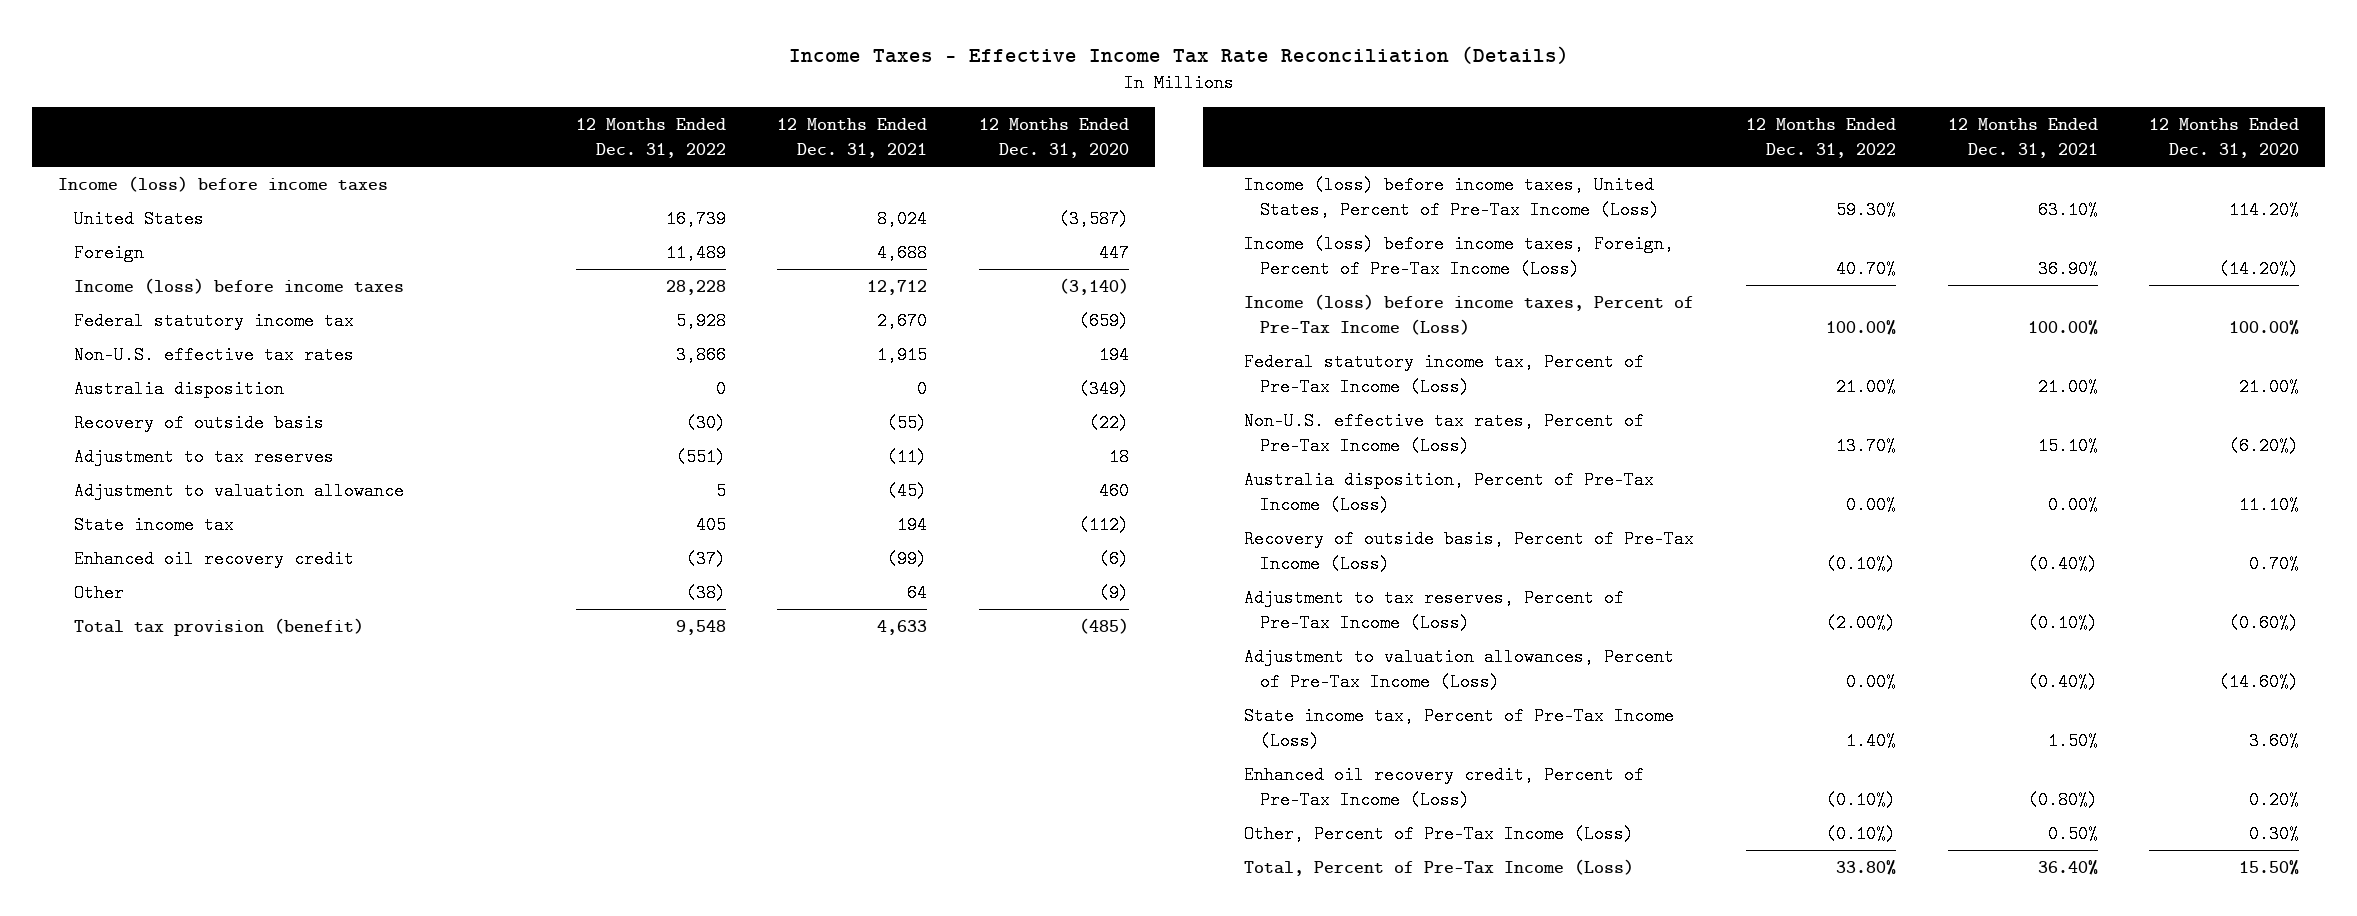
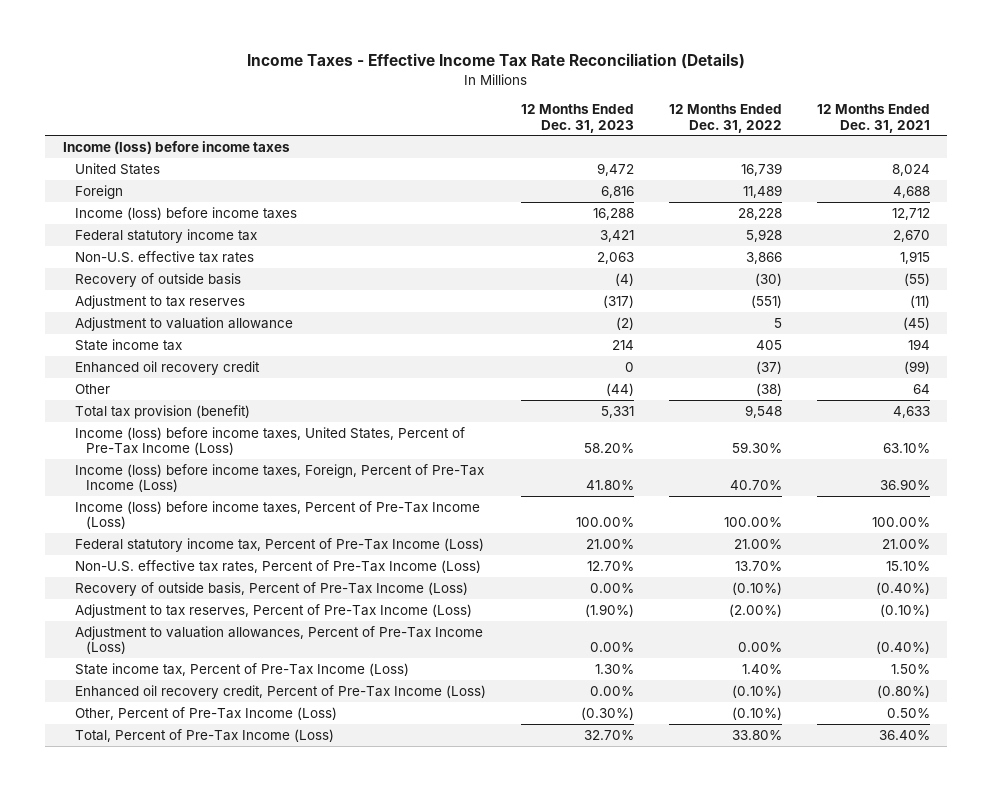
[978,117,1129,158] 12 Months Ended Dec. 31, 2020 -> none
none -> [520,103,634,133] 12 Months Ended Dec. 31, 2023
[74,379,285,398] Australia disposition -> none
[1244,470,1655,514] Australia disposition, Percent of Pre-Tax Income (Loss) -> none

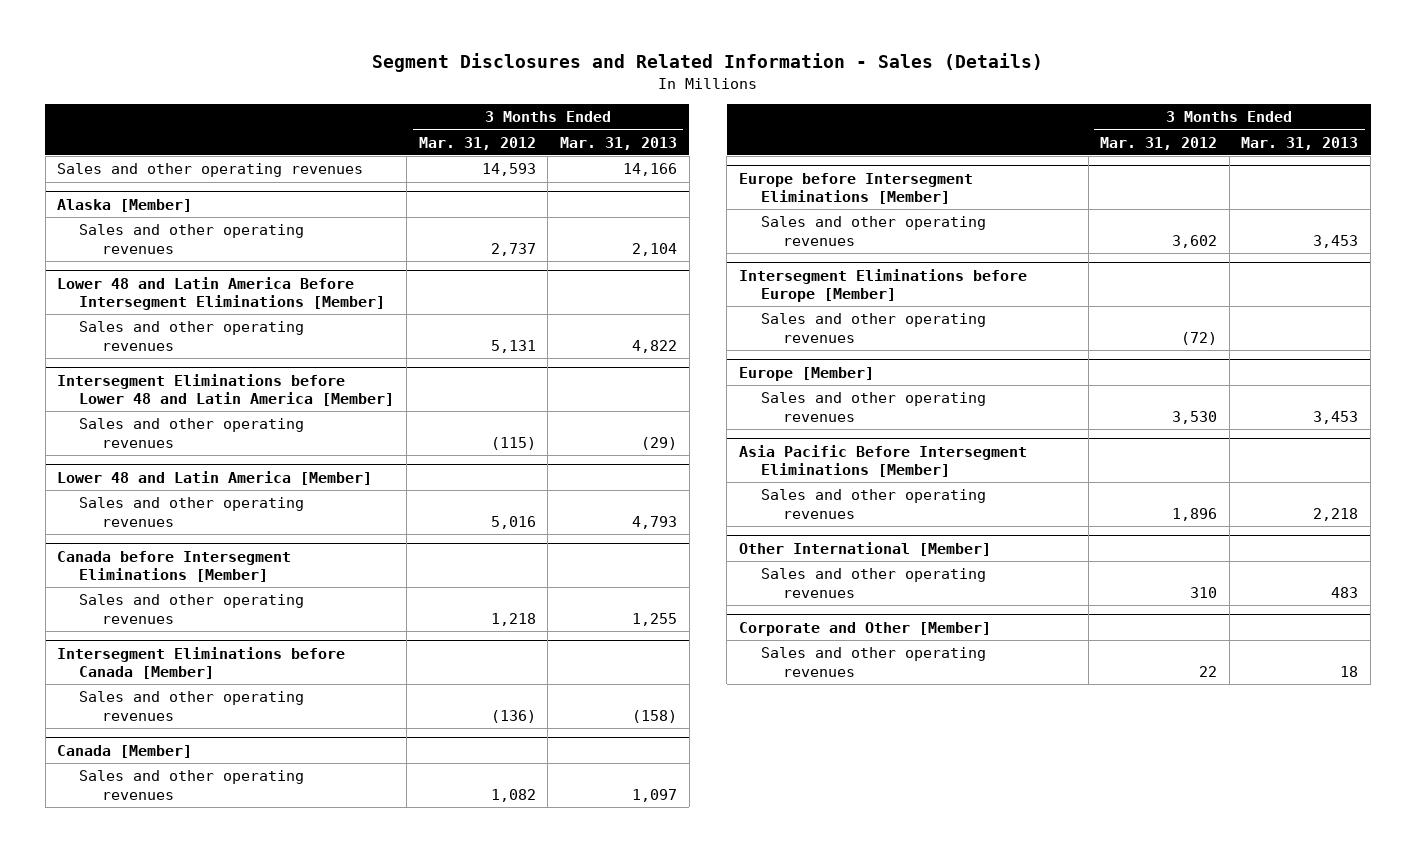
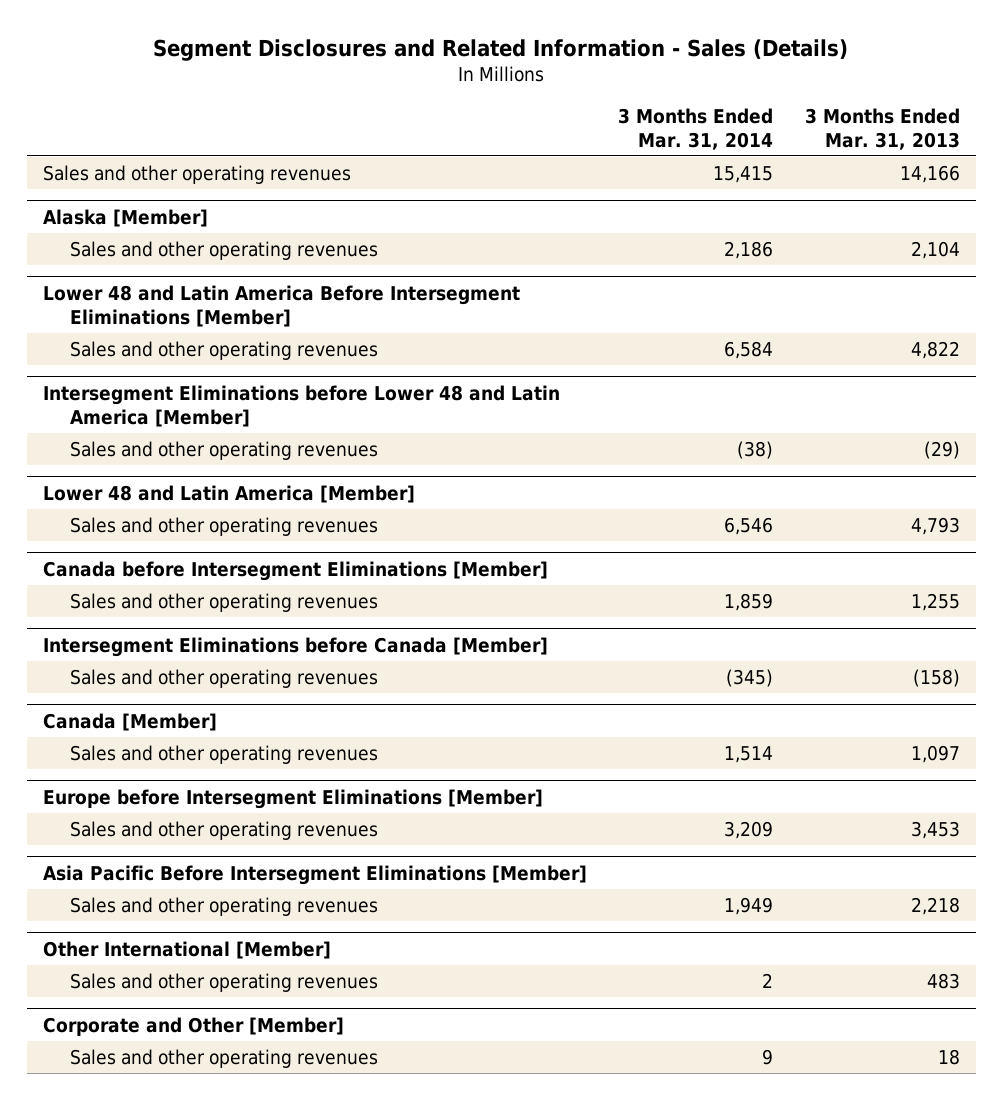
[418,136,536,150] Mar. 31, 2012 -> none
none -> [618,107,774,150] 3 Months Ended Mar. 31, 2014
[738,268,1027,302] Intersegment Eliminations before Europe [Member] -> none
[761,313,987,343] Sales and other operating revenues -> none
[738,366,874,381] Europe [Member] -> none
[761,392,987,422] Sales and other operating revenues -> none

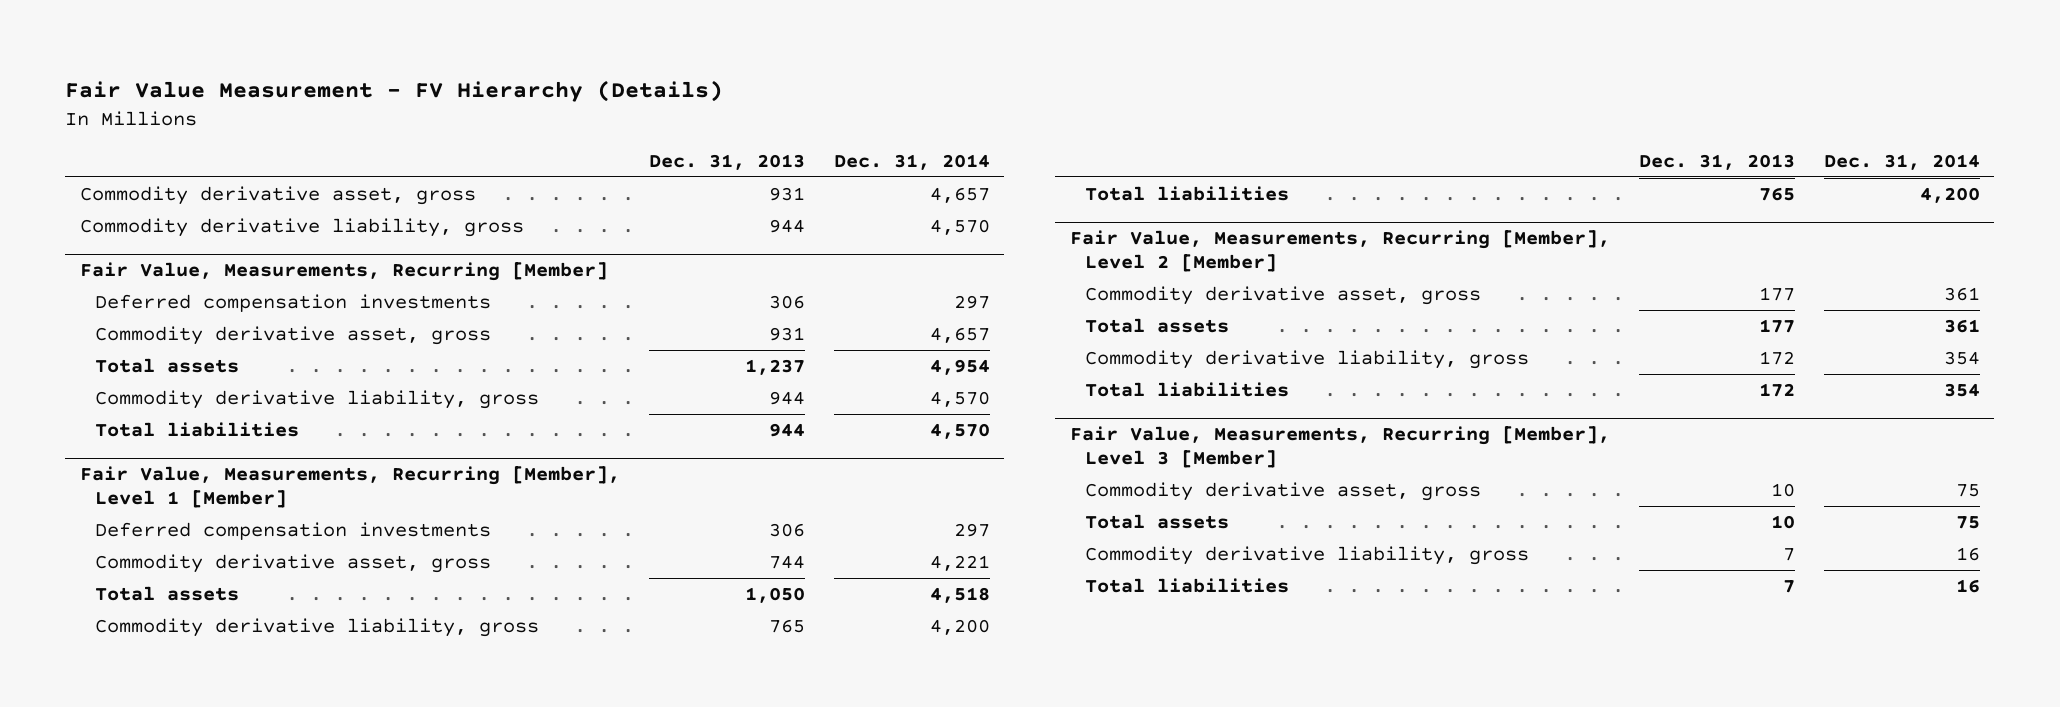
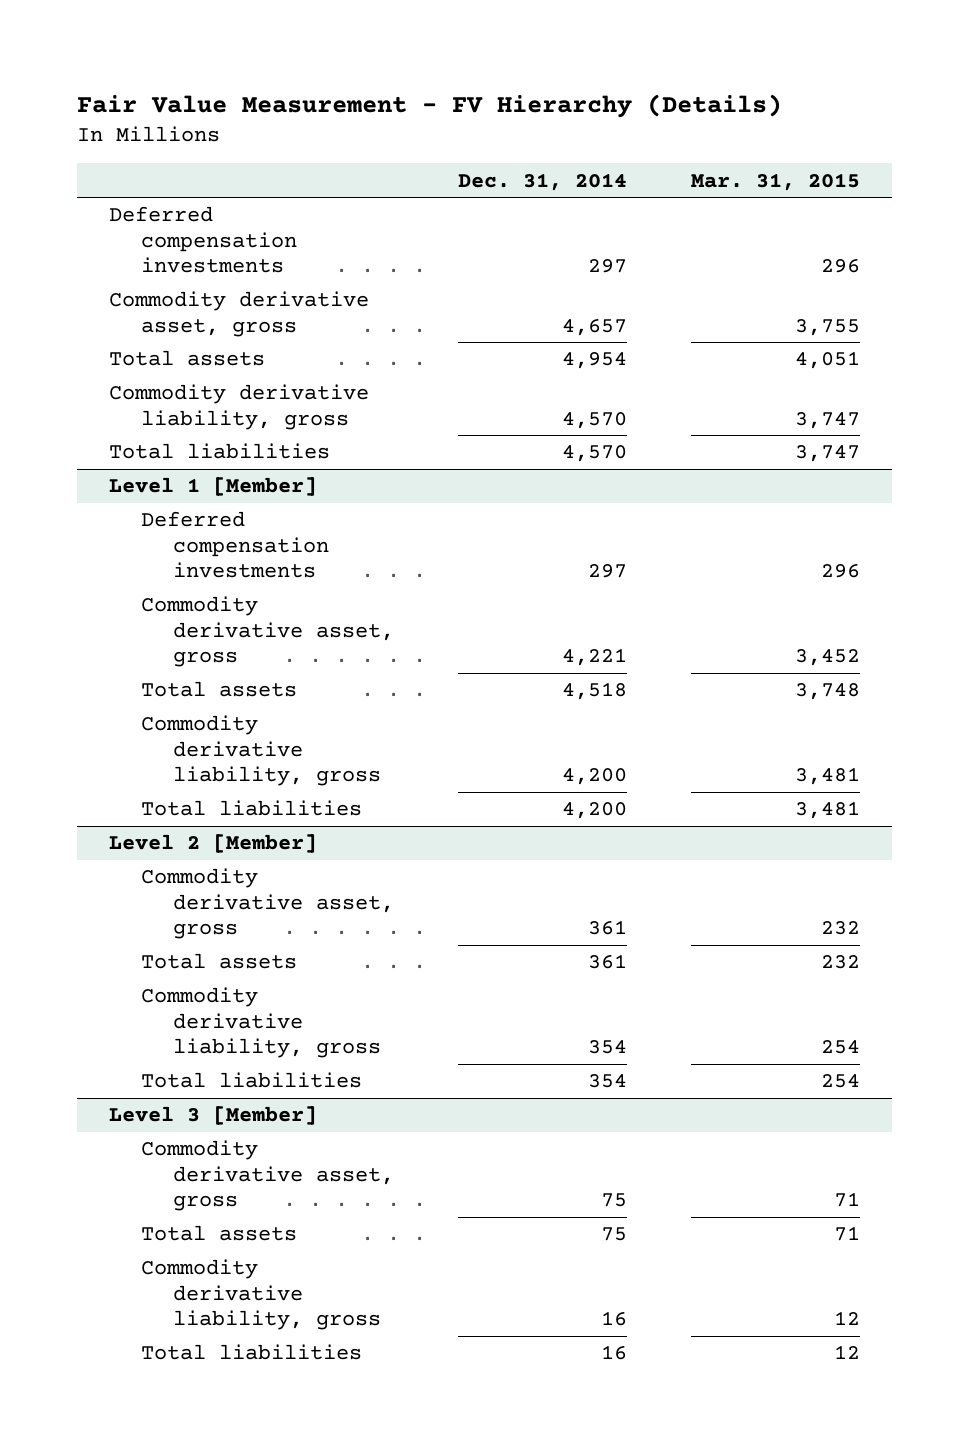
[648,154,805,171] Dec. 31, 2013 -> none
none -> [690,172,860,191] Mar. 31, 2015
[79,185,476,205] Commodity derivative asset, gross -> none
[79,217,524,237] Commodity derivative liability, gross -> none
[79,262,608,282] Fair Value, Measurements, Recurring [Member] -> none
[79,466,620,509] Fair Value, Measurements, Recurring [Member], Level 1 [Member] -> none
none -> [109,477,318,497] Level 1 [Member]
[1069,230,1610,273] Fair Value, Measurements, Recurring [Member], Level 2 [Member] -> none
none -> [109,834,318,854] Level 2 [Member]
[1069,426,1610,469] Fair Value, Measurements, Recurring [Member], Level 3 [Member] -> none
none -> [109,1106,318,1126] Level 3 [Member]

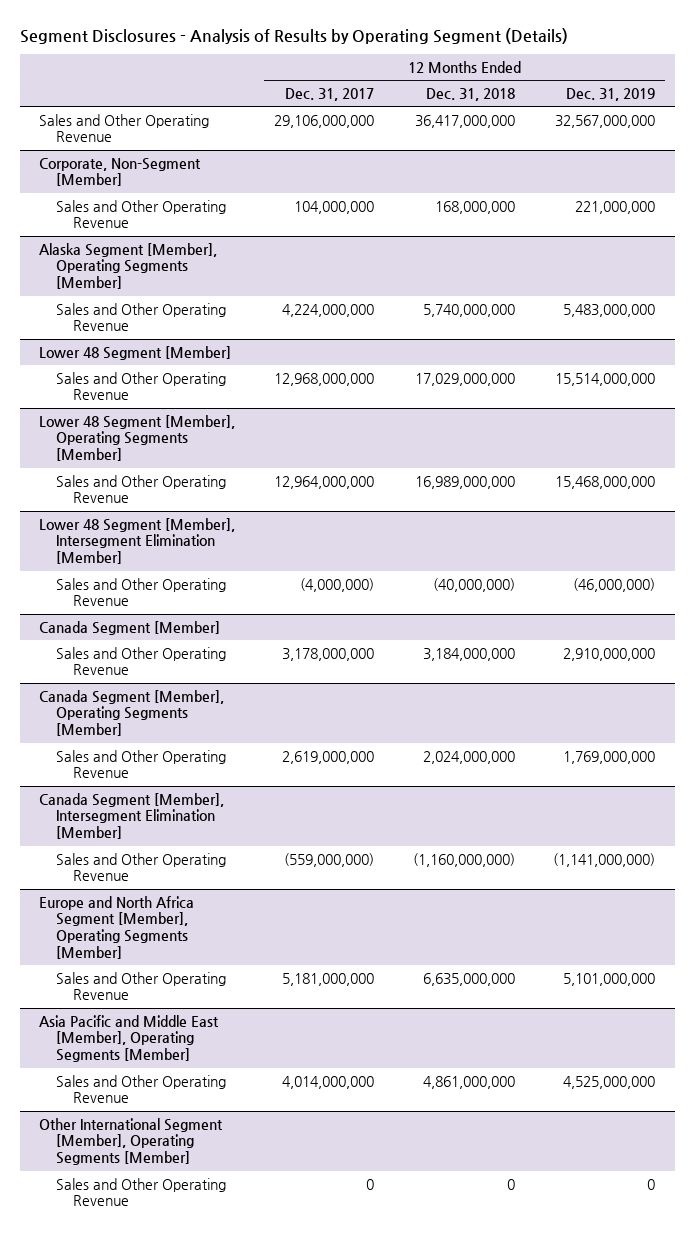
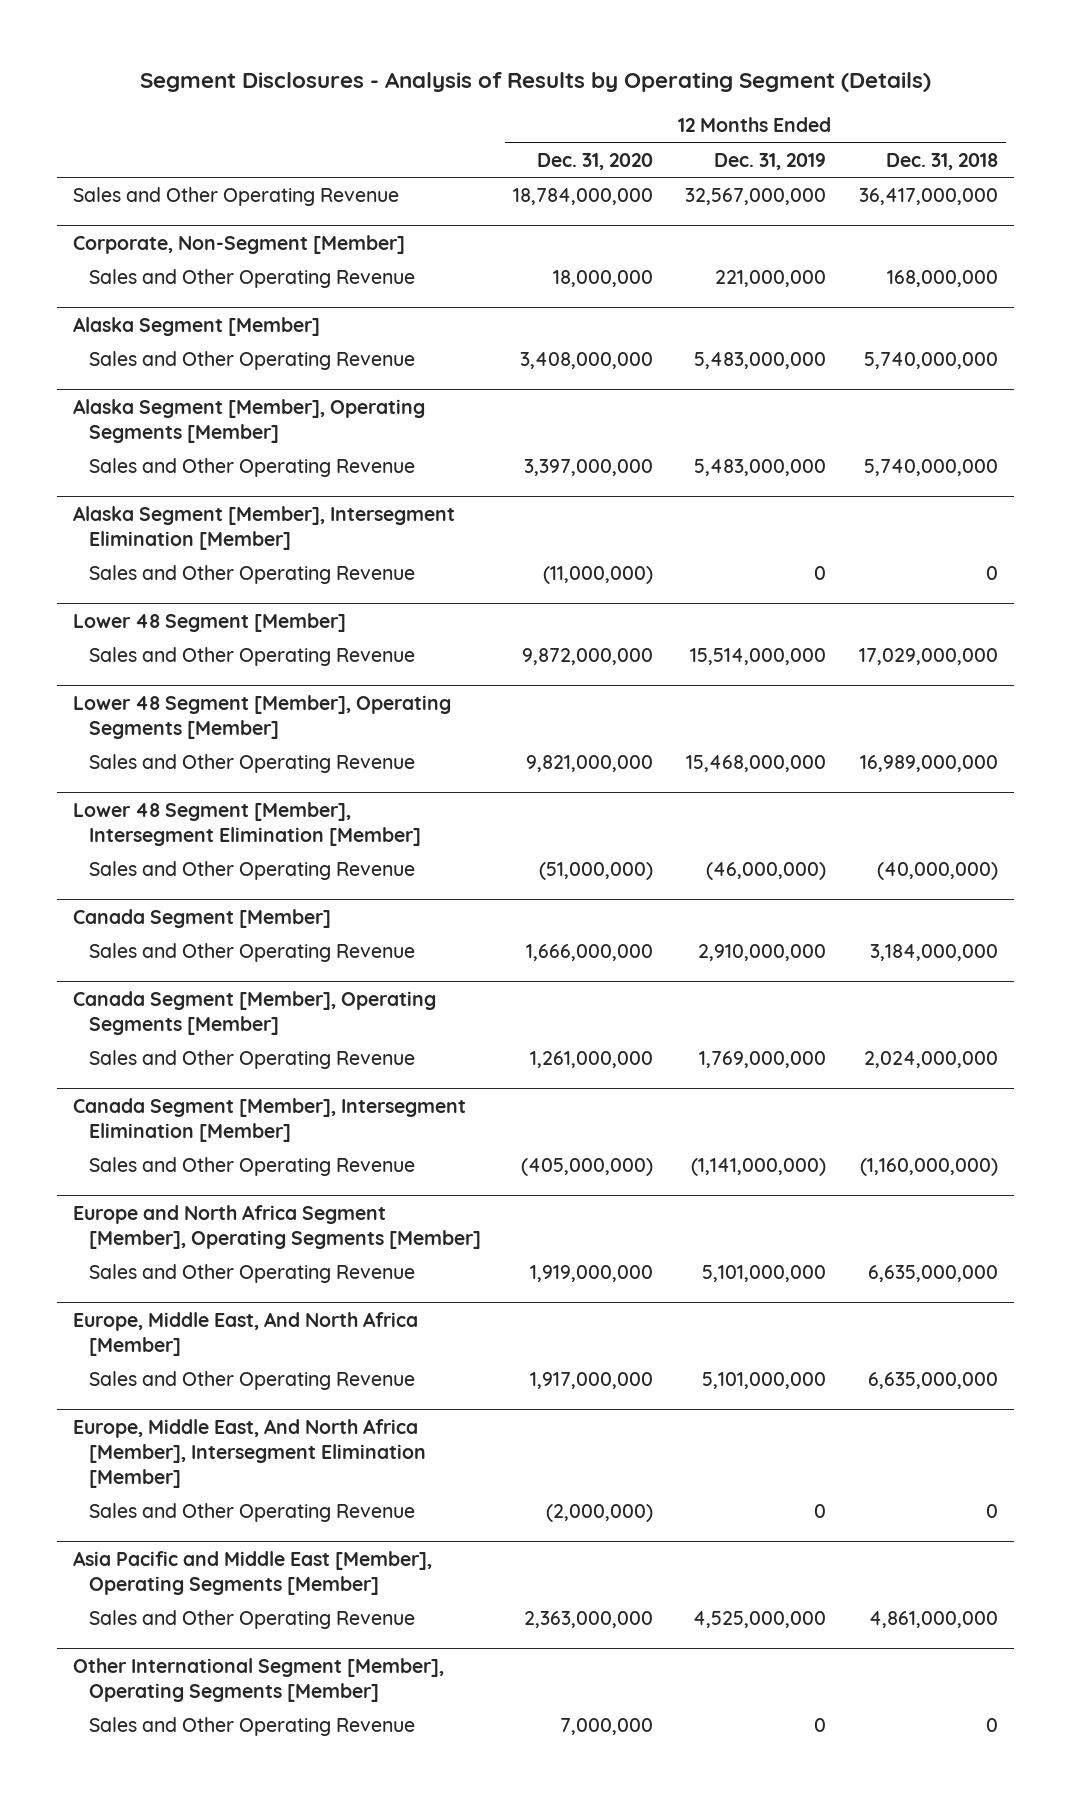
[285,87,375,101] Dec. 31, 2017 -> none
none -> [537,152,654,170] Dec. 31, 2020
none -> [73,316,321,336] Alaska Segment [Member]
none -> [88,351,415,371] Sales and Other Operating Revenue
none -> [73,505,456,550] Alaska Segment [Member], Intersegment Elimination [Member]
none -> [88,565,415,585] Sales and Other Operating Revenue
none -> [73,1311,419,1356] Europe, Middle East, And North Africa [Member]
none -> [88,1371,415,1391] Sales and Other Operating Revenue
none -> [73,1418,426,1488] Europe, Middle East, And North Africa [Member], Intersegment Elimination [Member]
none -> [88,1503,415,1523] Sales and Other Operating Revenue

